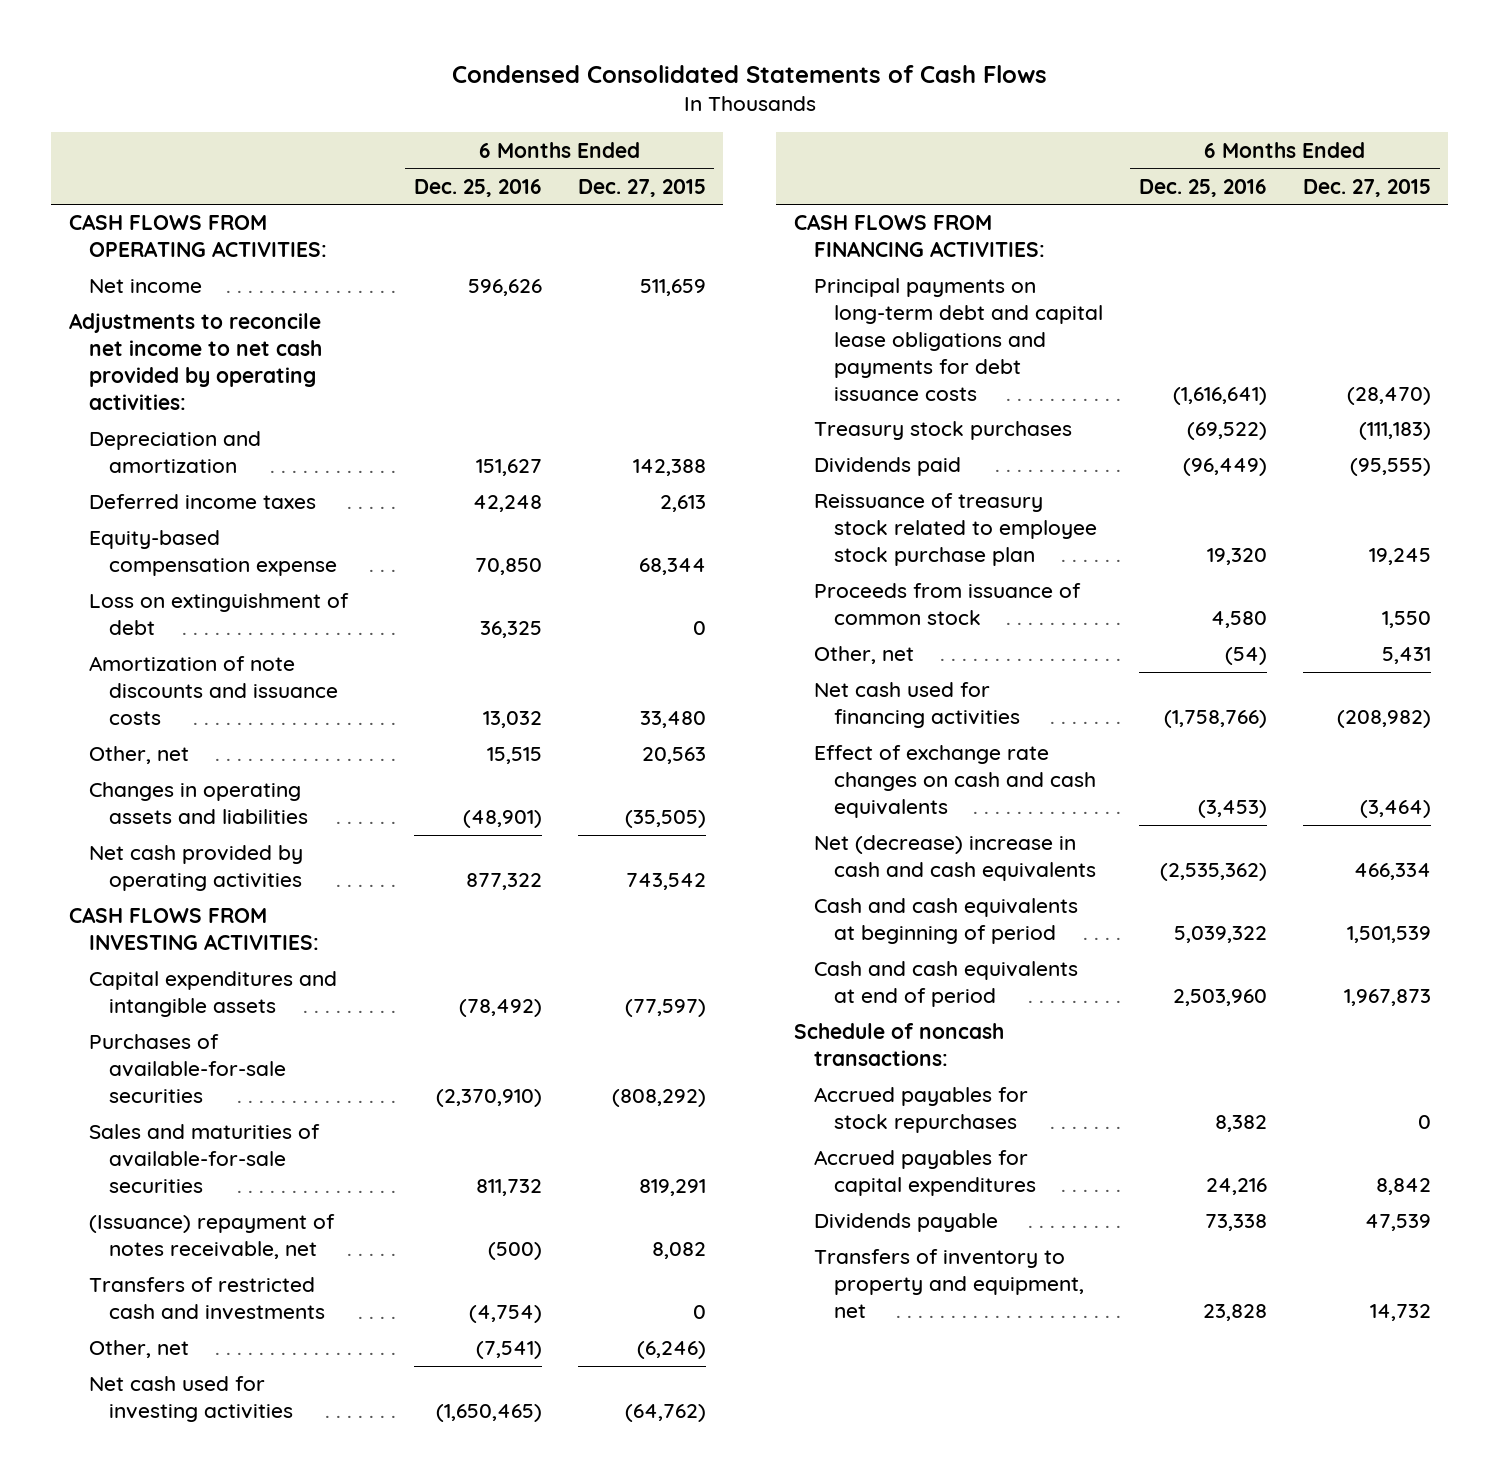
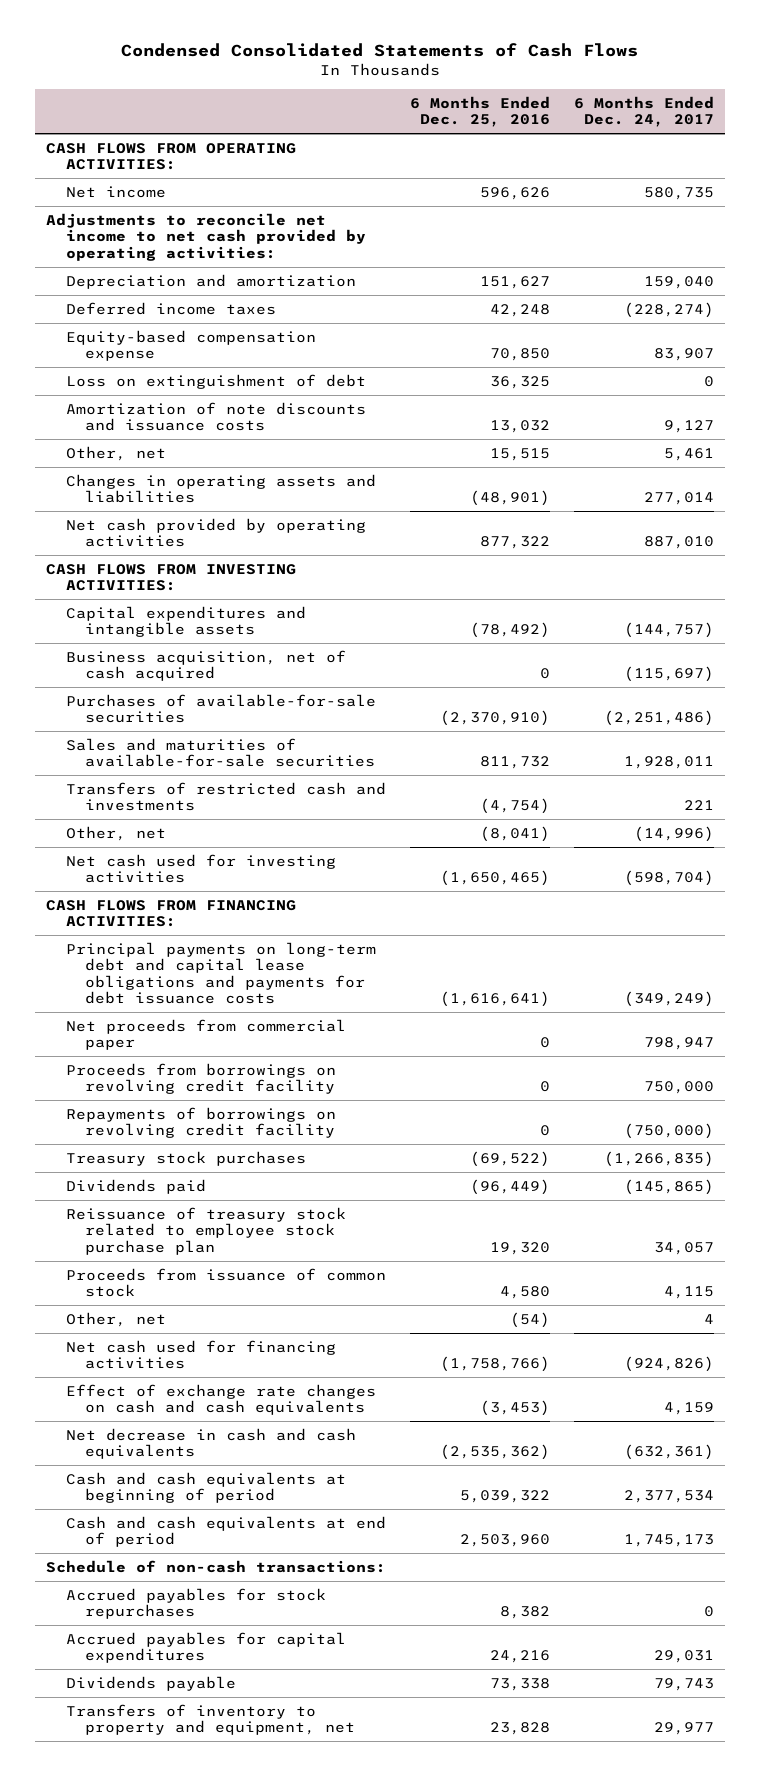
[577,178,706,197] Dec. 27, 2015 -> none
none -> [573,95,714,128] 6 Months Ended Dec. 24, 2017
none -> [65,649,346,682] Business acquisition, net of cash acquired
[88,1214,335,1260] (Issuance) repayment of notes receivable, net -> none
[475,1341,542,1360] (7,541) -> [479,825,550,842] (8,041)
none -> [65,1018,346,1051] Net proceeds from commercial paper
none -> [65,1062,336,1095] Proceeds from borrowings on revolving credit facility
none -> [65,1106,336,1139] Repayments of borrowings on revolving credit facility
[813,835,1096,882] Net (decrease) increase in cash and cash equivalents -> [65,1427,356,1460] Net decrease in cash and cash equivalents
[793,1023,1004,1067] Schedule of noncash transactions: -> [46,1559,387,1573] Schedule of non-cash transactions:

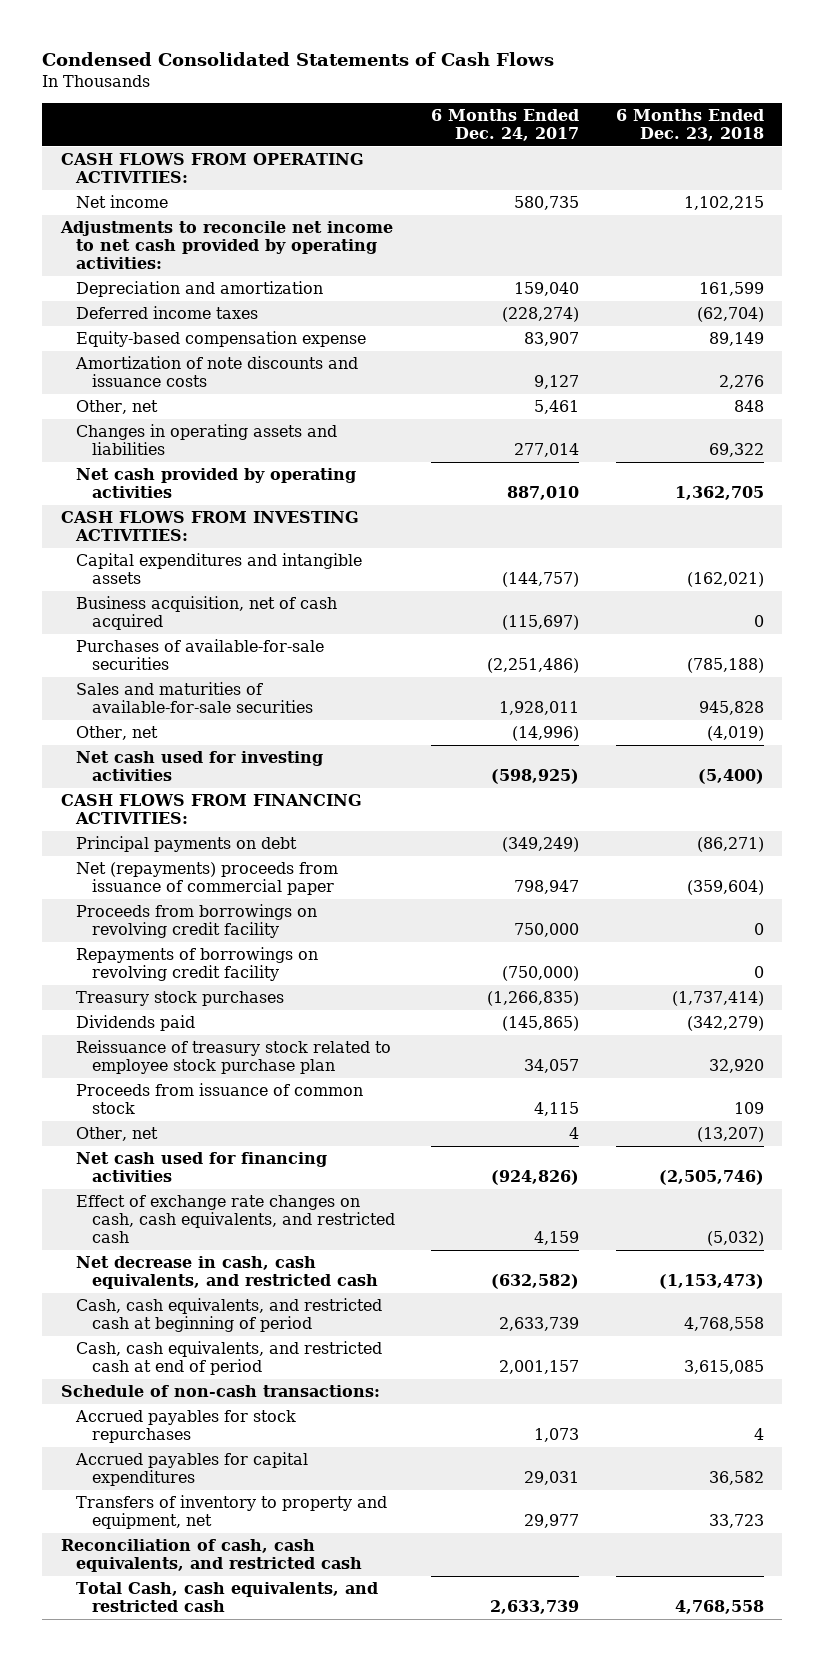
[409,95,550,128] 6 Months Ended Dec. 25, 2016 -> none
none -> [615,108,764,141] 6 Months Ended Dec. 23, 2018
[65,373,366,389] Loss on extinguishment of debt -> none
[65,781,386,812] Transfers of restricted cash and investments -> none
[623,870,714,887] (598,704) -> [491,768,580,784] (598,925)
[65,941,376,1005] Principal payments on long-term debt and capital lease obligations and payments for debt issuance costs -> [76,836,298,853] Principal payments on debt
[65,1018,346,1051] Net proceeds from commercial paper -> [76,862,339,895] Net (repayments) proceeds from issuance of commercial paper
[65,1383,376,1416] Effect of exchange rate changes on cash and cash equivalents -> [76,1195,395,1243] Effect of exchange rate changes on cash, cash equivalents, and restricted cash
[65,1427,356,1460] Net decrease in cash and cash equivalents -> [76,1256,378,1289] Net decrease in cash, cash equivalents, and restricted cash
[623,1444,714,1461] (632,361) -> [491,1273,580,1289] (632,582)
[65,1471,346,1504] Cash and cash equivalents at beginning of period -> [76,1298,383,1332] Cash, cash equivalents, and restricted cash at beginning of period
[623,1490,714,1504] 2,377,534 -> [499,1316,580,1331] 2,633,739
[65,1515,386,1548] Cash and cash equivalents at end of period -> [76,1341,383,1375] Cash, cash equivalents, and restricted cash at end of period
[623,1534,714,1548] 1,745,173 -> [499,1359,580,1374] 2,001,157
[703,1606,714,1618] 0 -> [534,1427,580,1442] 1,073
[65,1675,236,1691] Dividends payable -> none
none -> [60,1539,363,1572] Reconciliation of cash, cash equivalents, and restricted cash
none -> [76,1582,379,1612] Total Cash, cash equivalents, and restricted cash

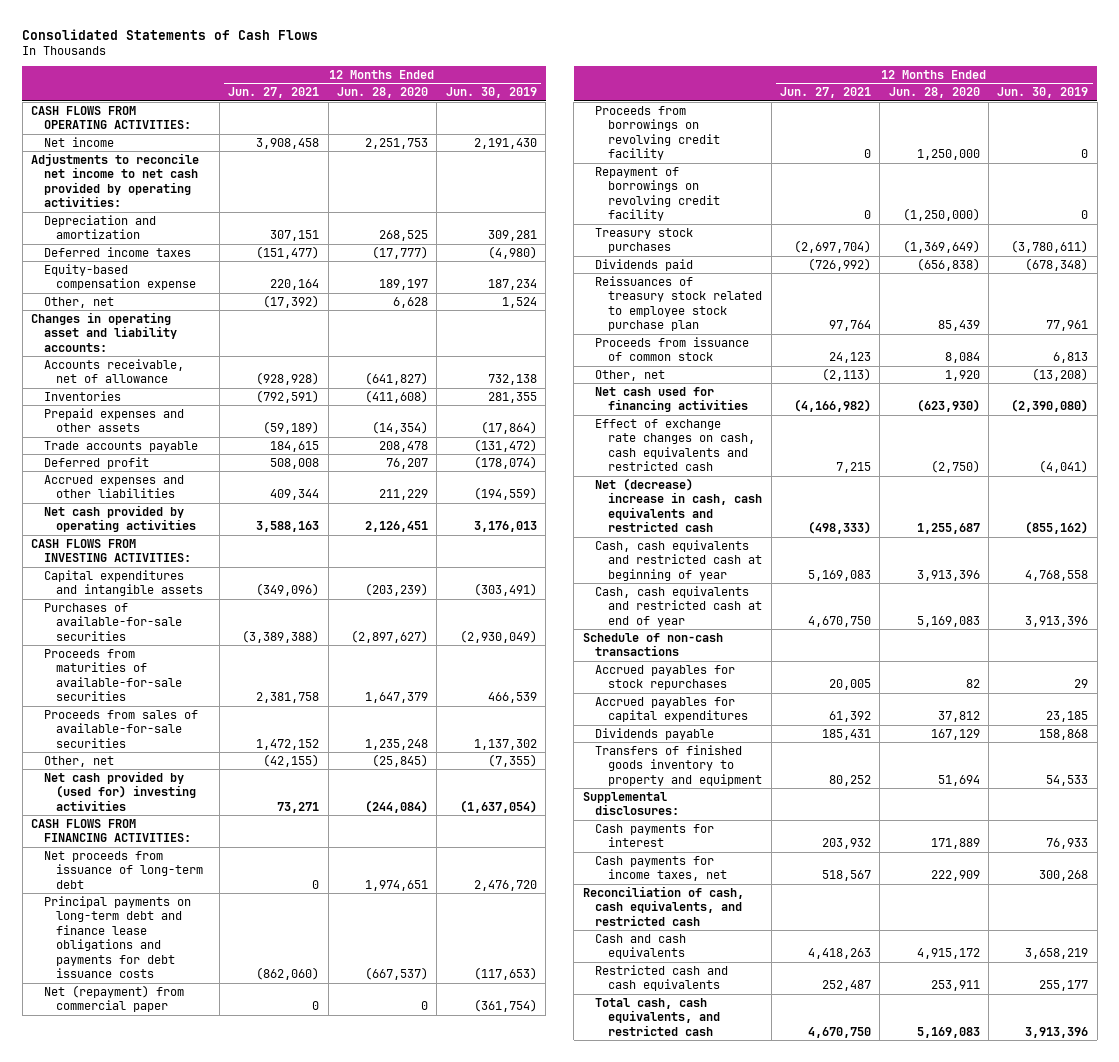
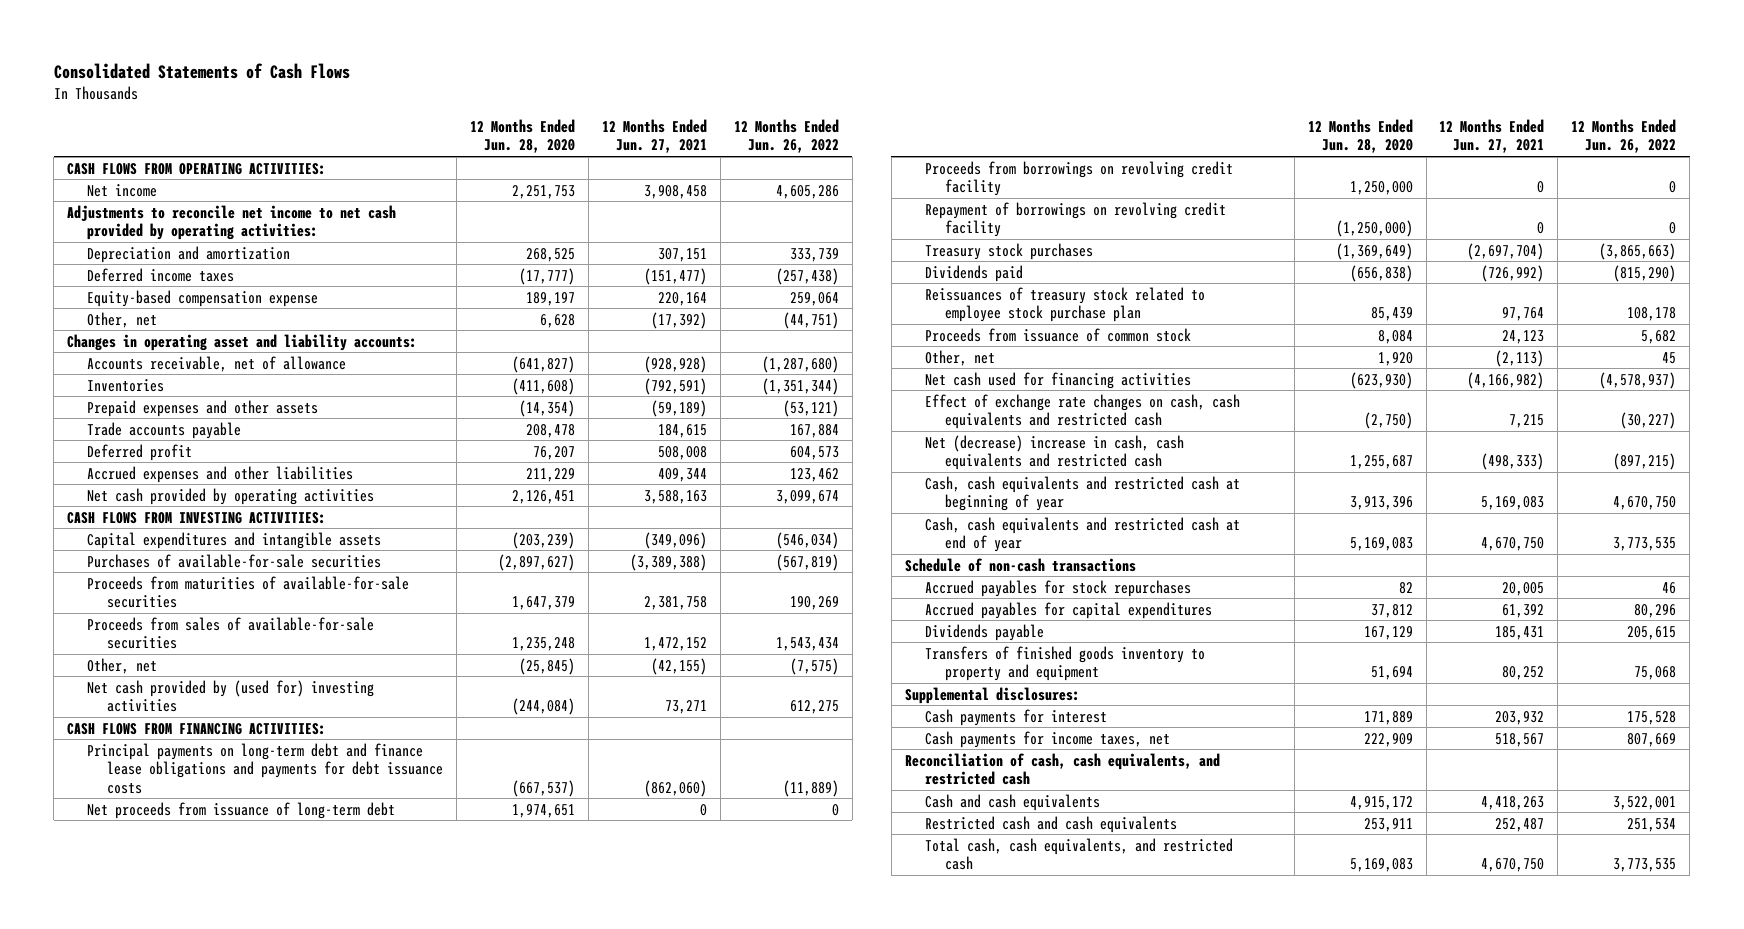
[445,87,537,99] Jun. 30, 2019 -> none
none -> [733,118,839,154] 12 Months Ended Jun. 26, 2022
[43,984,184,1013] Net (repayment) from commercial paper -> none
[43,850,204,889] Net proceeds from issuance of long-term debt -> [87,801,396,819] Net proceeds from issuance of long-term debt

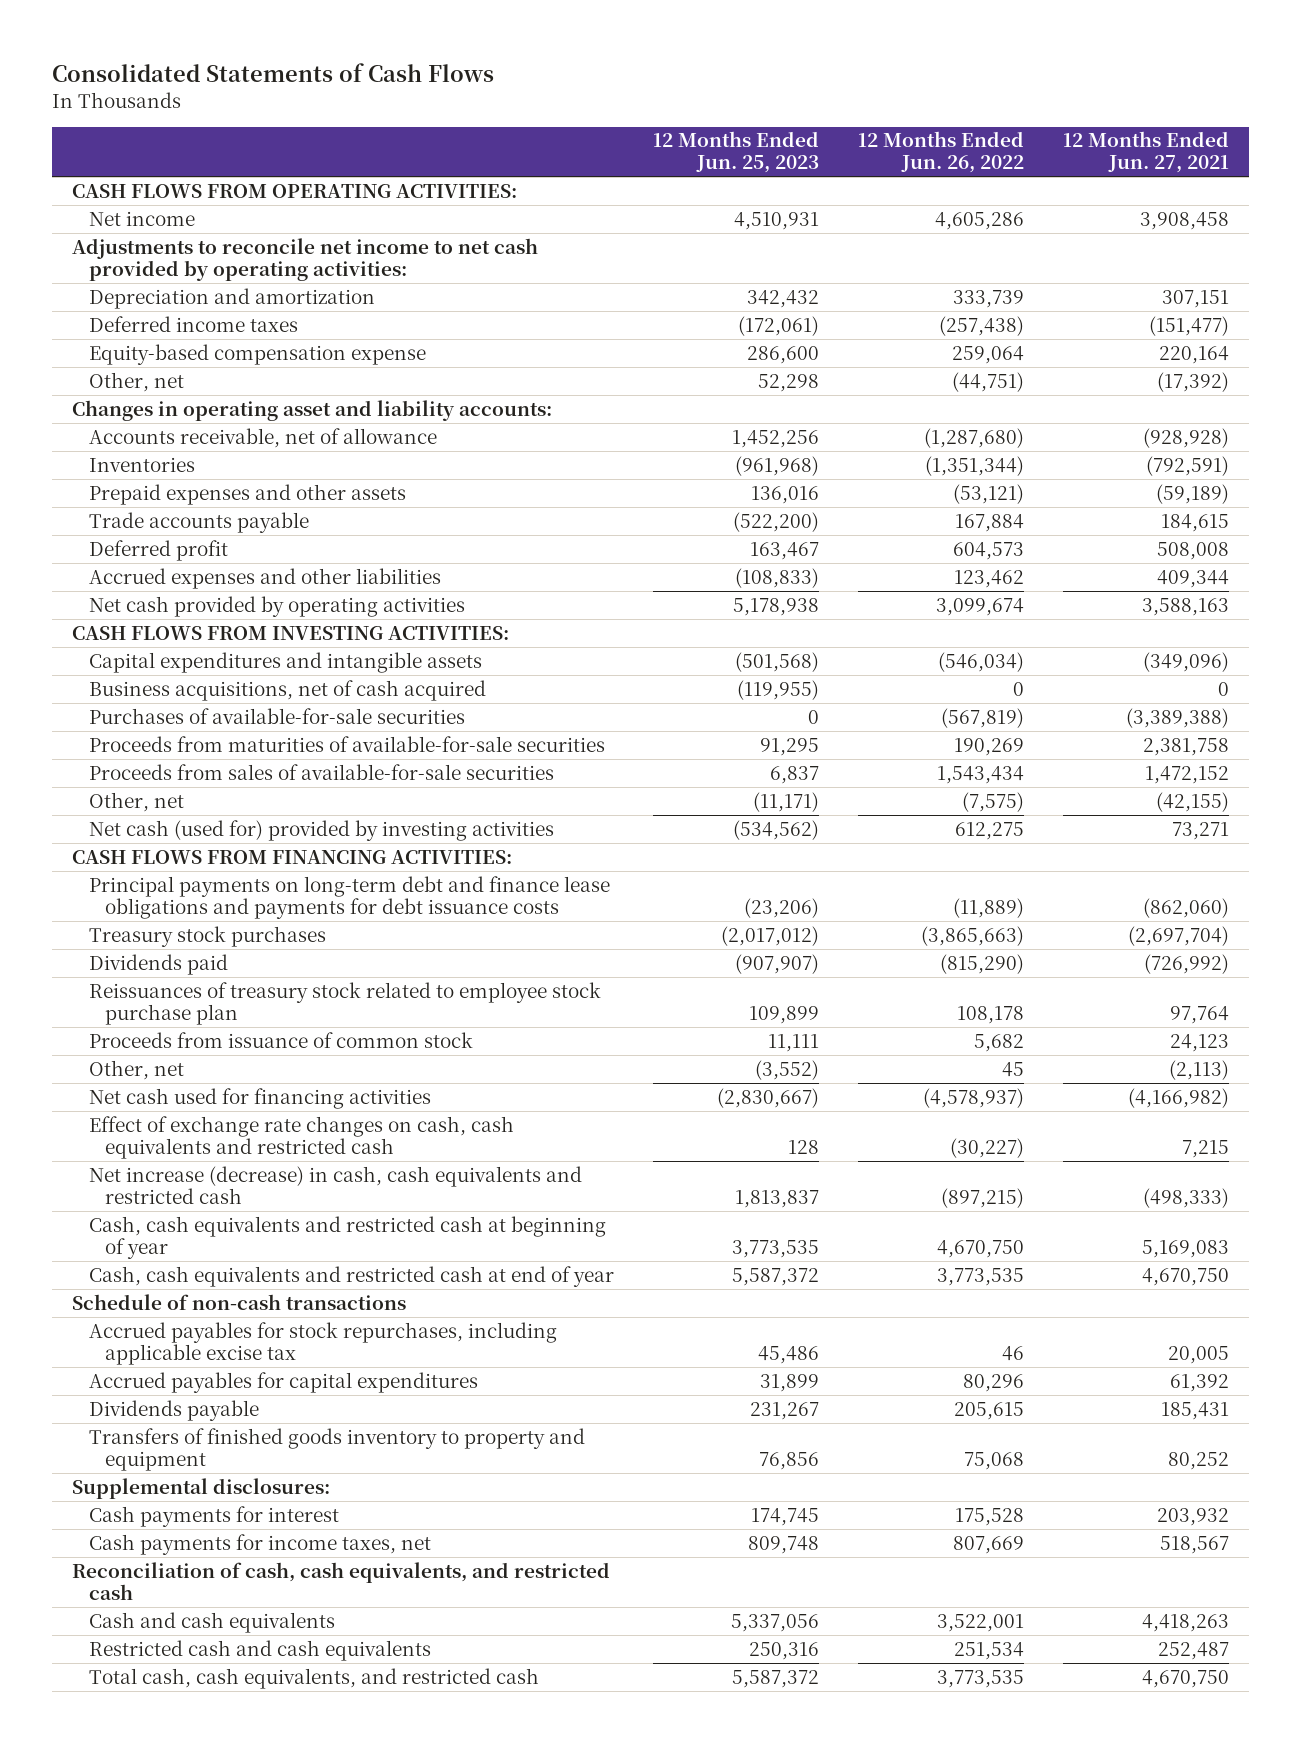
[470,118,576,154] 12 Months Ended Jun. 28, 2020 -> none
none -> [652,131,819,174] 12 Months Ended Jun. 25, 2023
none -> [88,679,486,701] Business acquisitions, net of cash acquired
[87,679,375,713] Net cash provided by (used for) investing activities -> [88,819,554,841] Net cash (used for) provided by investing activities
[87,801,396,819] Net proceeds from issuance of long-term debt -> none
[924,160,1233,197] Proceeds from borrowings on revolving credit facility -> none
[924,201,1226,238] Repayment of borrowings on revolving credit facility -> none
[924,434,1184,471] Net (decrease) increase in cash, cash equivalents and restricted cash -> [88,1165,582,1204] Net increase (decrease) in cash, cash equivalents and restricted cash
[924,579,1191,597] Accrued payables for stock repurchases -> [88,1321,557,1365] Accrued payables for stock repurchases, including applicable excise tax

